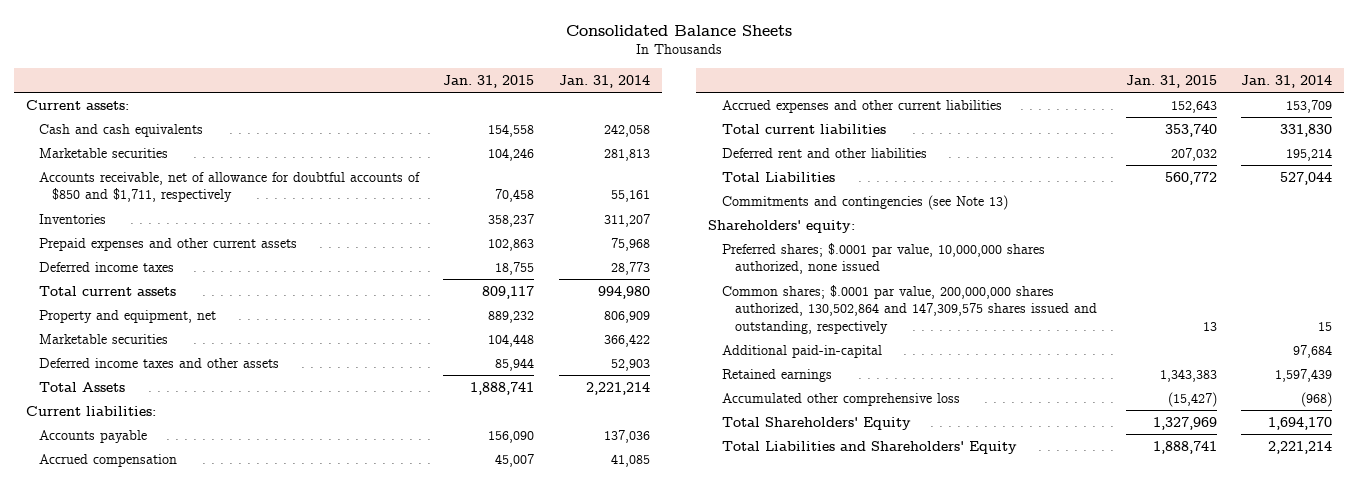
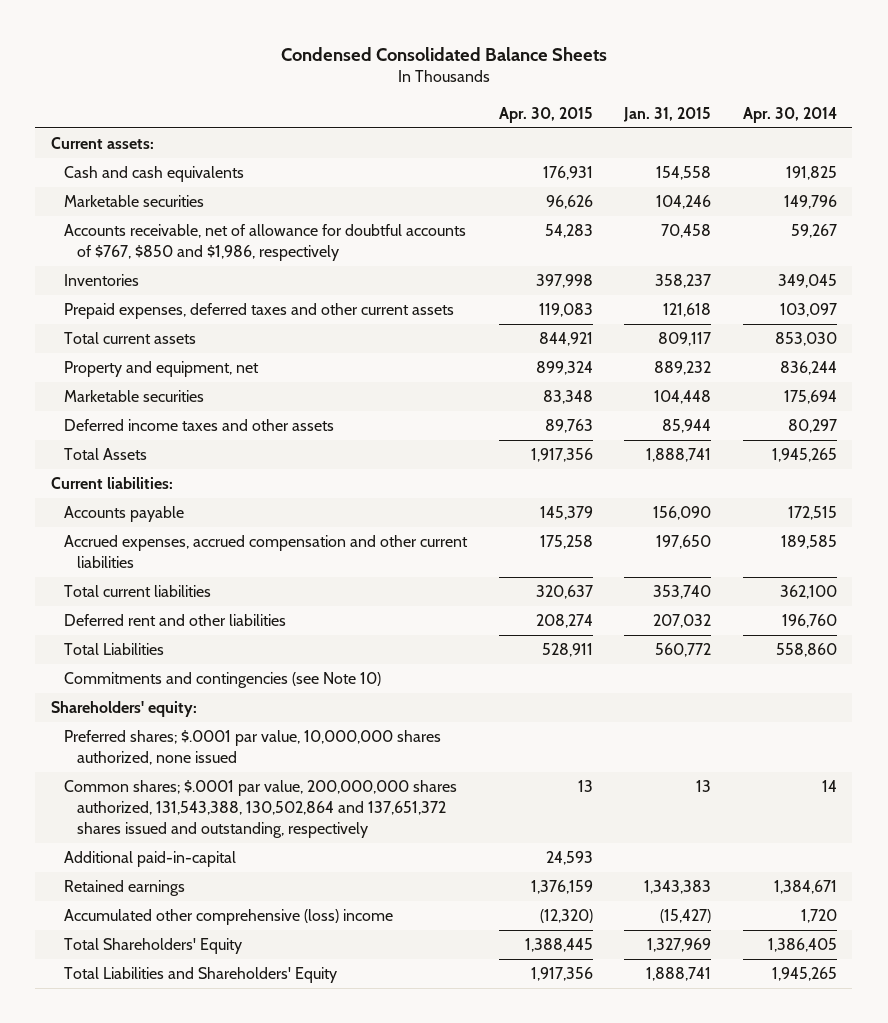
[566,24,793,36] Consolidated Balance Sheets -> [280,46,607,61] Condensed Consolidated Balance Sheets
[558,74,650,88] Jan. 31, 2014 -> none
none -> [498,106,593,123] Apr. 30, 2015
none -> [742,106,837,123] Apr. 30, 2014
[39,171,421,203] Accounts receivable, net of allowance for doubtful accounts of $850 and $1,711, respectively -> [64,224,467,262] Accounts receivable, net of allowance for doubtful accounts of $767, $850 and $1,986, respectively
[39,261,175,272] Deferred income taxes -> none
[39,237,298,251] Prepaid expenses and other current assets -> [64,303,455,320] Prepaid expenses, deferred taxes and other current assets
[488,238,535,251] 102,863 -> [663,303,712,318] 121,618
[39,453,178,467] Accrued compensation -> none
[721,99,1002,113] Accrued expenses and other current liabilities -> [64,535,469,569] Accrued expenses, accrued compensation and other current liabilities
[1170,99,1217,113] 152,643 -> [656,535,712,550] 197,650
[721,194,1008,210] Commitments and contingencies (see Note 13) -> [64,672,382,689] Commitments and contingencies (see Note 10)
[721,284,1097,334] Common shares; $.0001 par value, 200,000,000 shares authorized, 130,502,864 and 147,309,575 shares issued and outstanding, respectively -> [64,780,458,839] Common shares; $.0001 par value, 200,000,000 shares authorized, 131,543,388, 130,502,864 and 137,651,372 shares issued and outstanding, respectively
[721,392,960,406] Accumulated other comprehensive loss -> [64,909,394,926] Accumulated other comprehensive (loss) income

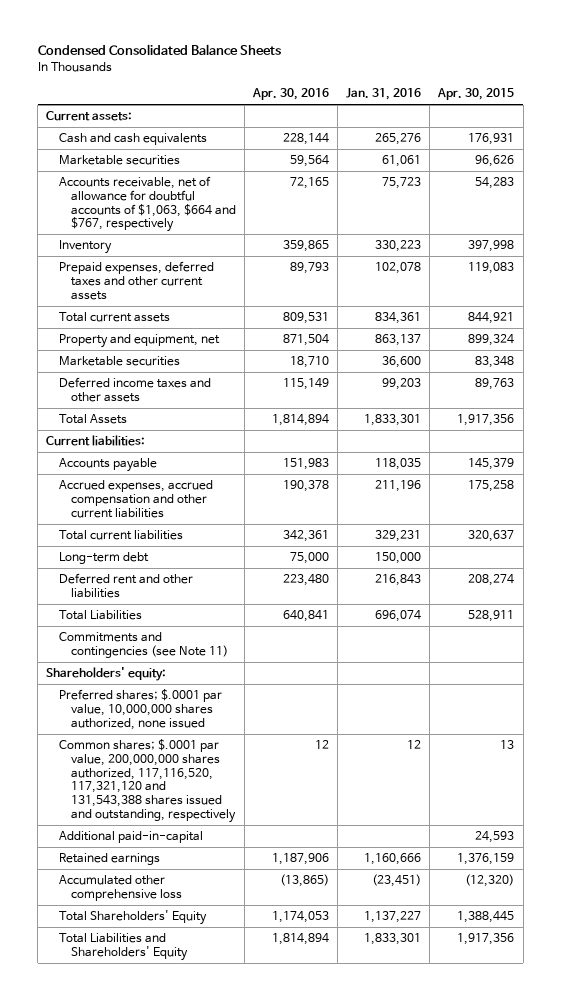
[623,106,712,122] Jan. 31, 2015 -> none
[742,106,837,123] Apr. 30, 2014 -> none
none -> [252,88,330,101] Apr. 30, 2016
none -> [346,88,422,101] Jan. 31, 2016
[64,224,467,262] Accounts receivable, net of allowance for doubtful accounts of $767, $850 and $1,986, respectively -> [58,176,237,233] Accounts receivable, net of allowance for doubtful accounts of $1,063, $664 and $767, respectively
[64,274,140,287] Inventories -> [58,240,112,255] Inventory
none -> [58,552,149,565] Long-term debt
[64,672,382,689] Commitments and contingencies (see Note 10) -> [58,632,229,658] Commitments and contingencies (see Note 11)
[64,780,458,839] Common shares; $.0001 par value, 200,000,000 shares authorized, 131,543,388, 130,502,864 and 137,651,372 shares issued and outstanding, respectively -> [58,739,237,824] Common shares; $.0001 par value, 200,000,000 shares authorized, 117,116,520, 117,321,120 and 131,543,388 shares issued and outstanding, respectively
[64,909,394,926] Accumulated other comprehensive (loss) income -> [58,875,183,901] Accumulated other comprehensive loss

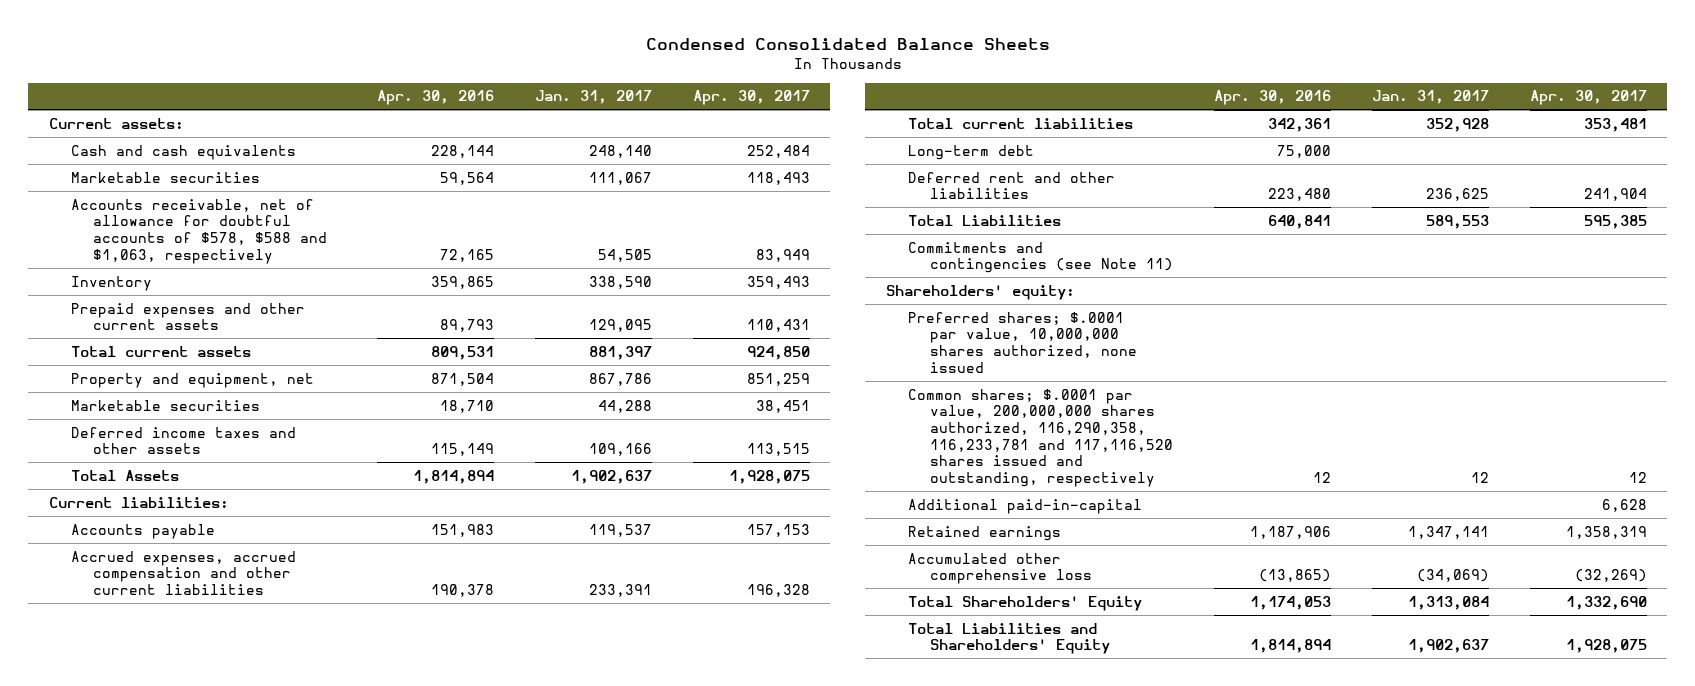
[346,88,422,101] Jan. 31, 2016 -> none
[437,88,515,101] Apr. 30, 2015 -> none
none -> [534,90,652,105] Jan. 31, 2017
none -> [692,90,810,106] Apr. 30, 2017
[58,176,237,233] Accounts receivable, net of allowance for doubtful accounts of $1,063, $664 and $767, respectively -> [70,198,327,264] Accounts receivable, net of allowance for doubtful accounts of $578, $588 and $1,063, respectively
[58,261,214,300] Prepaid expenses, deferred taxes and other current assets -> [70,302,305,331] Prepaid expenses and other current assets
[58,739,237,824] Common shares; $.0001 par value, 200,000,000 shares authorized, 117,116,520, 117,321,120 and 131,543,388 shares issued and outstanding, respectively -> [907,388,1173,487] Common shares; $.0001 par value, 200,000,000 shares authorized, 116,290,358, 116,233,781 and 117,116,520 shares issued and outstanding, respectively

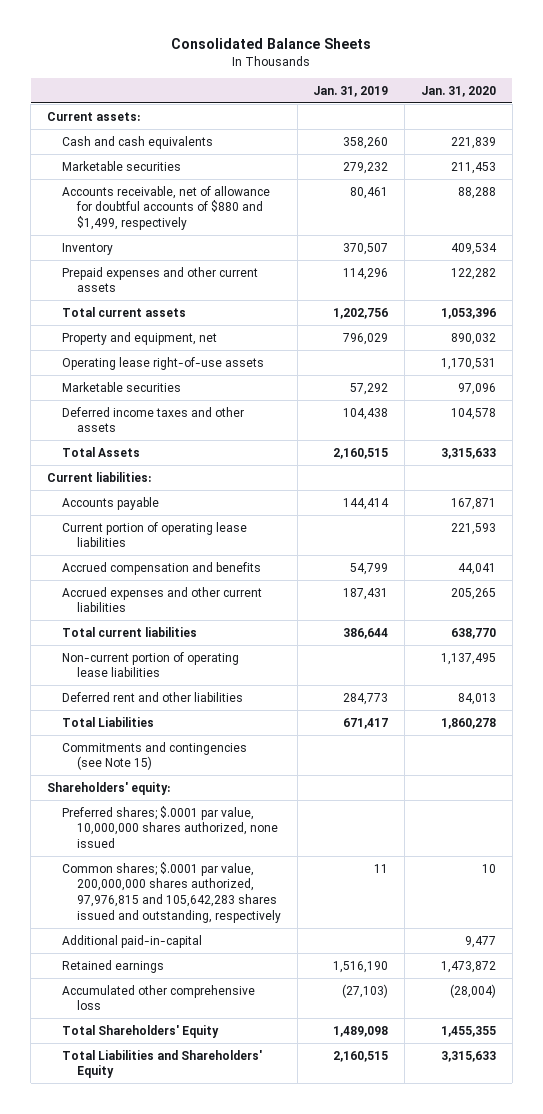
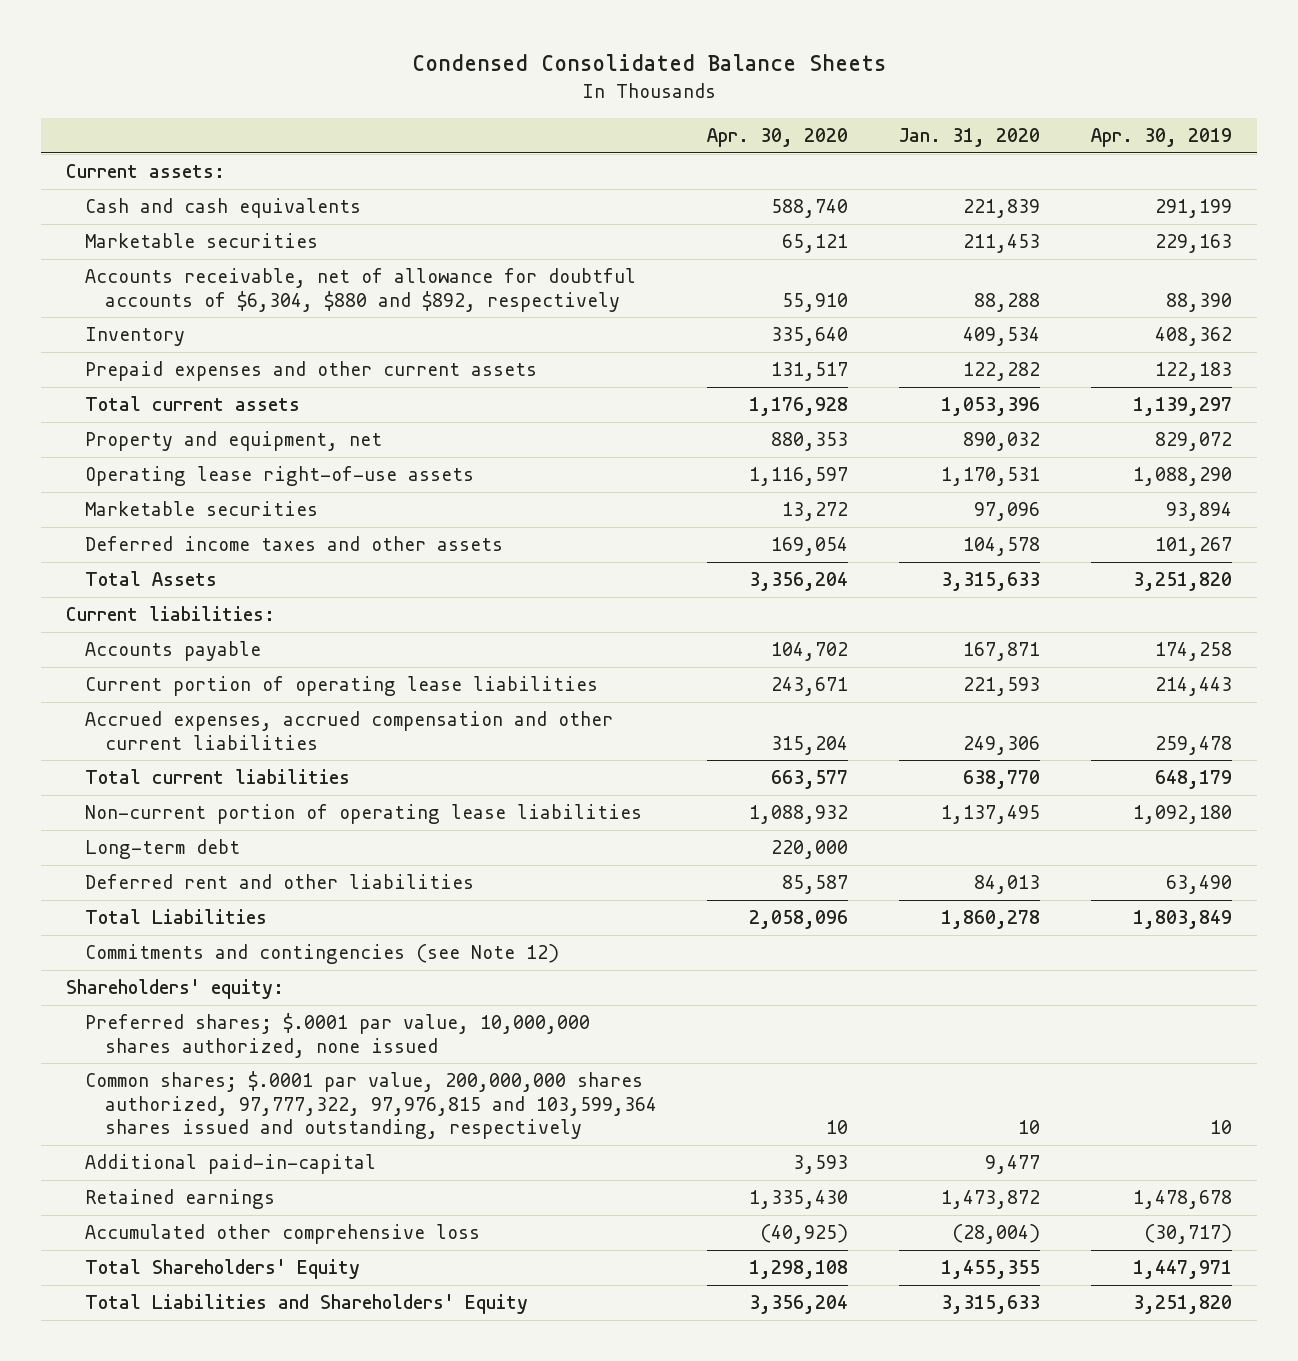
[171,38,372,50] Consolidated Balance Sheets -> [411,54,886,72] Condensed Consolidated Balance Sheets
[313,85,389,97] Jan. 31, 2019 -> none
none -> [707,127,849,147] Apr. 30, 2020
none -> [1090,127,1232,147] Apr. 30, 2019
[61,185,270,230] Accounts receivable, net of allowance for doubtful accounts of $880 and $1,499, respectively -> [85,268,637,312] Accounts receivable, net of allowance for doubtful accounts of $6,304, $880 and $892, respectively
[61,561,261,575] Accrued compensation and benefits -> none
[61,586,262,613] Accrued expenses and other current liabilities -> [85,711,614,750] Accrued expenses, accrued compensation and other current liabilities
[450,587,496,600] 205,265 -> [962,735,1040,755] 249,306
none -> [85,839,241,860] Long-term debt
[61,741,247,771] Commitments and contingencies (see Note 15) -> [85,944,560,965] Commitments and contingencies (see Note 12)
[61,861,281,923] Common shares; $.0001 par value, 200,000,000 shares authorized, 97,976,815 and 105,642,283 shares issued and outstanding, respectively -> [85,1071,657,1139] Common shares; $.0001 par value, 200,000,000 shares authorized, 97,777,322, 97,976,815 and 103,599,364 shares issued and outstanding, respectively

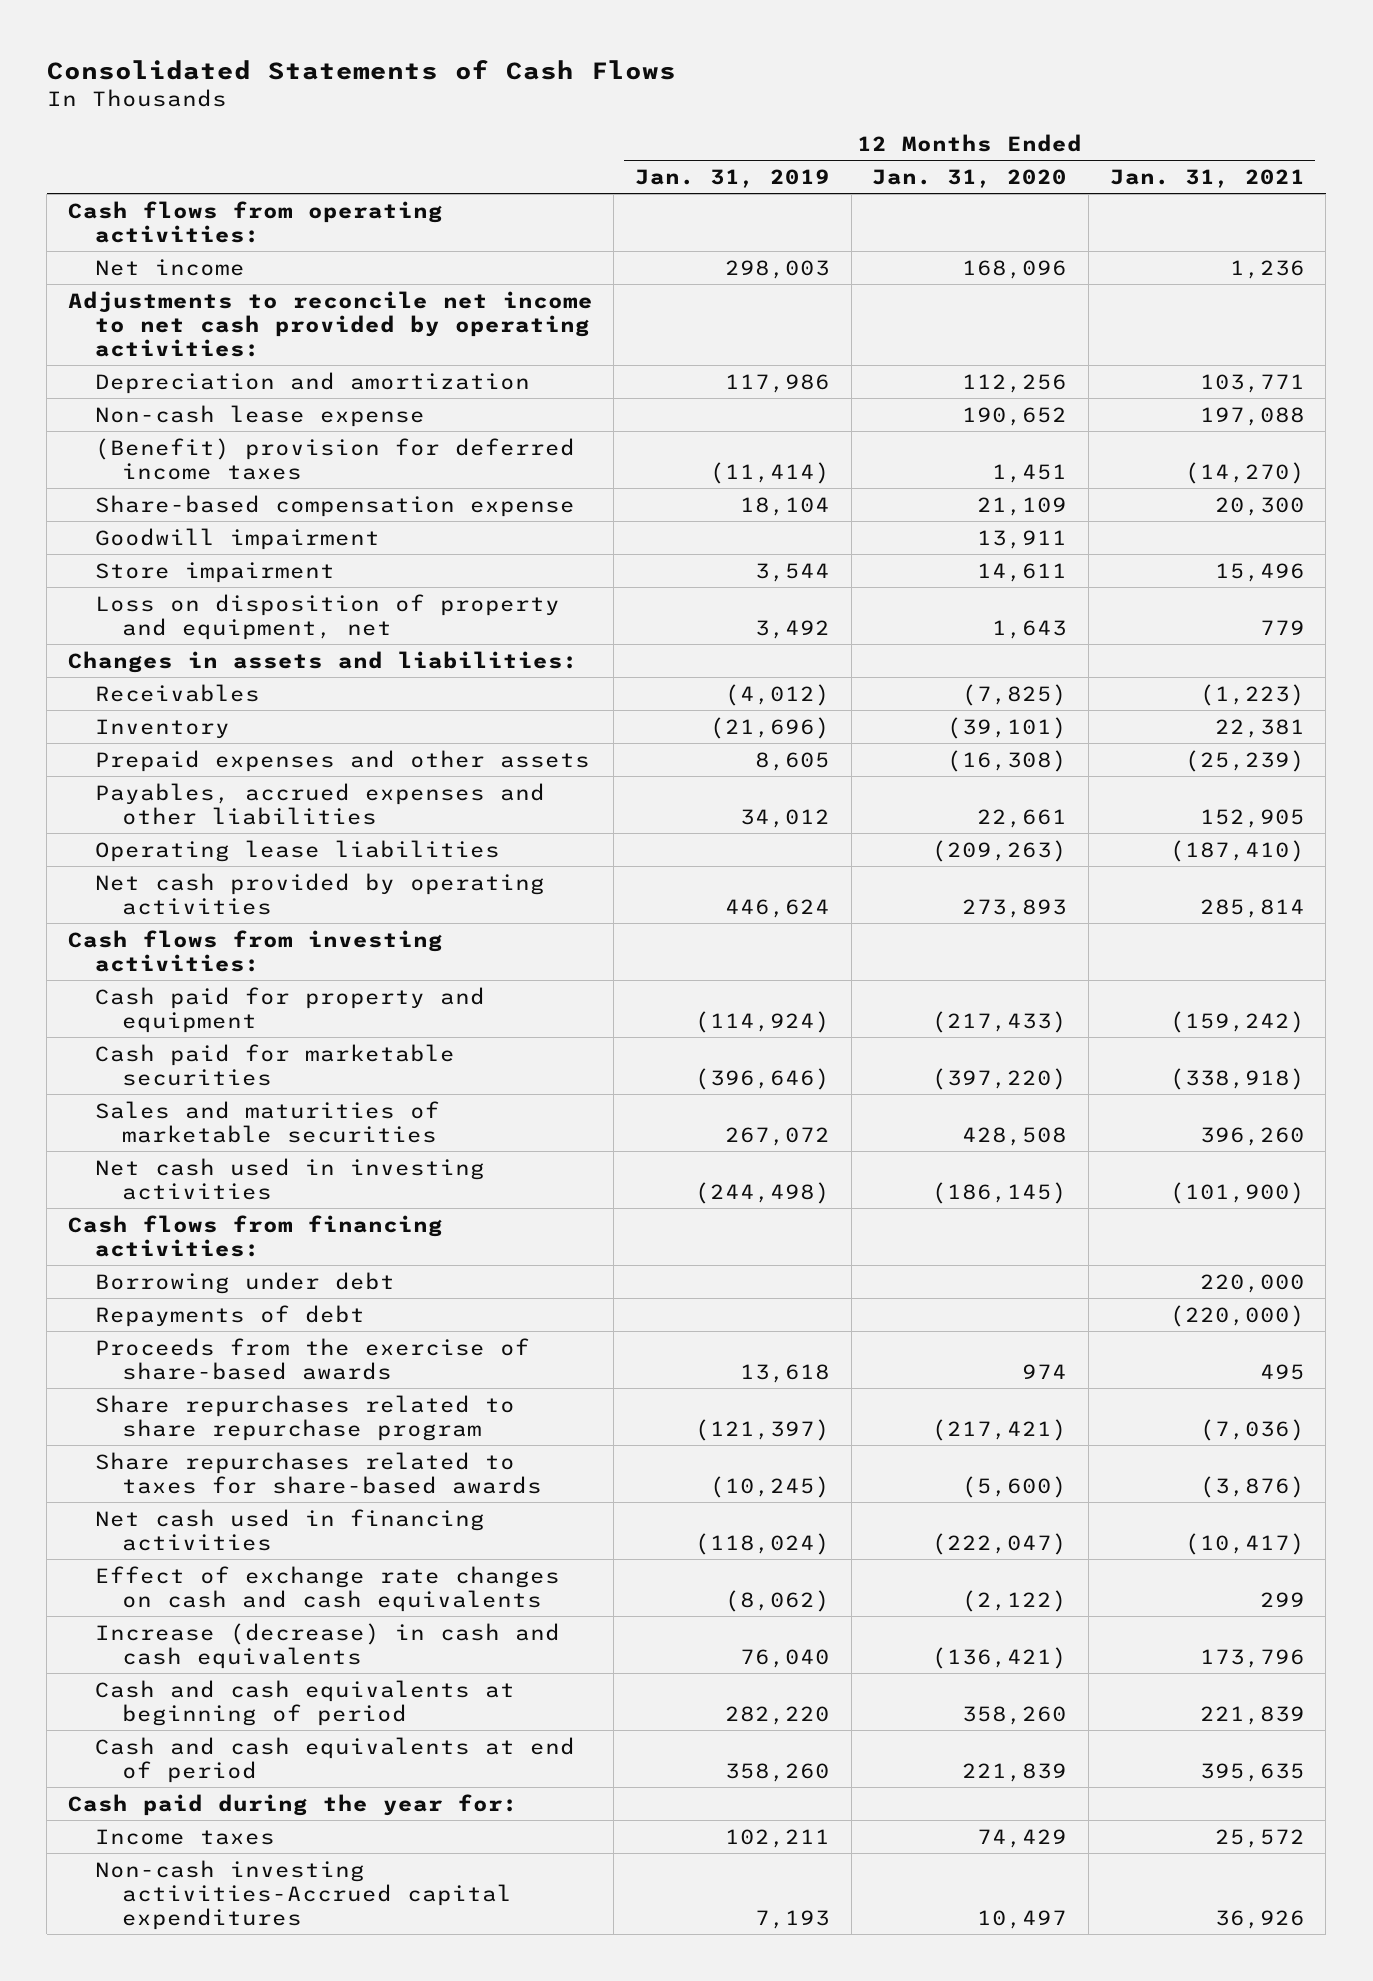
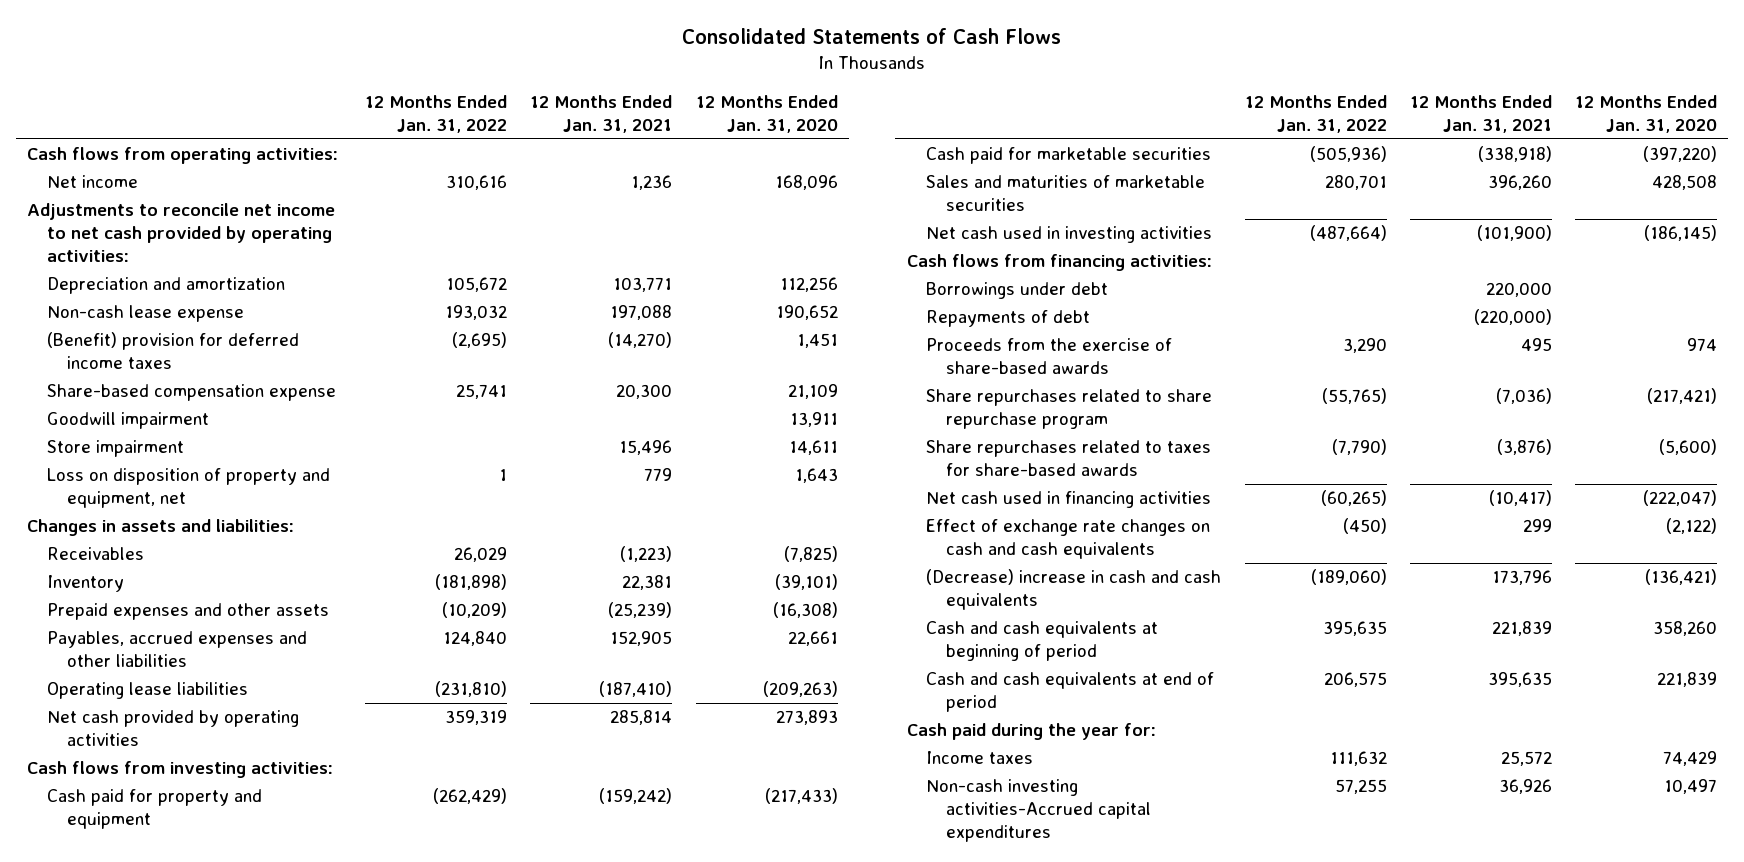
[635,168,831,188] Jan. 31, 2019 -> none
none -> [365,95,508,133] 12 Months Ended Jan. 31, 2022
[94,1271,395,1294] Borrowing under debt -> [926,282,1109,300] Borrowings under debt
[94,1622,560,1669] Increase (decrease) in cash and cash equivalents -> [926,569,1222,611] (Decrease) increase in cash and cash equivalents

